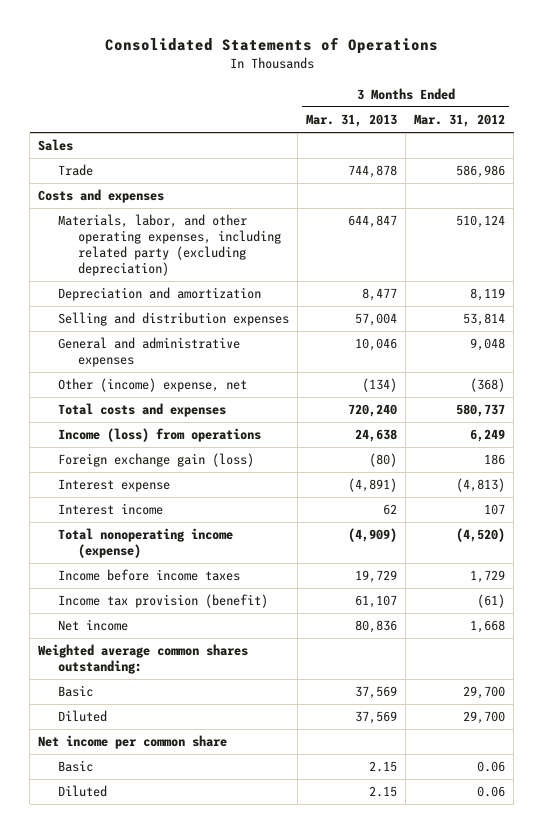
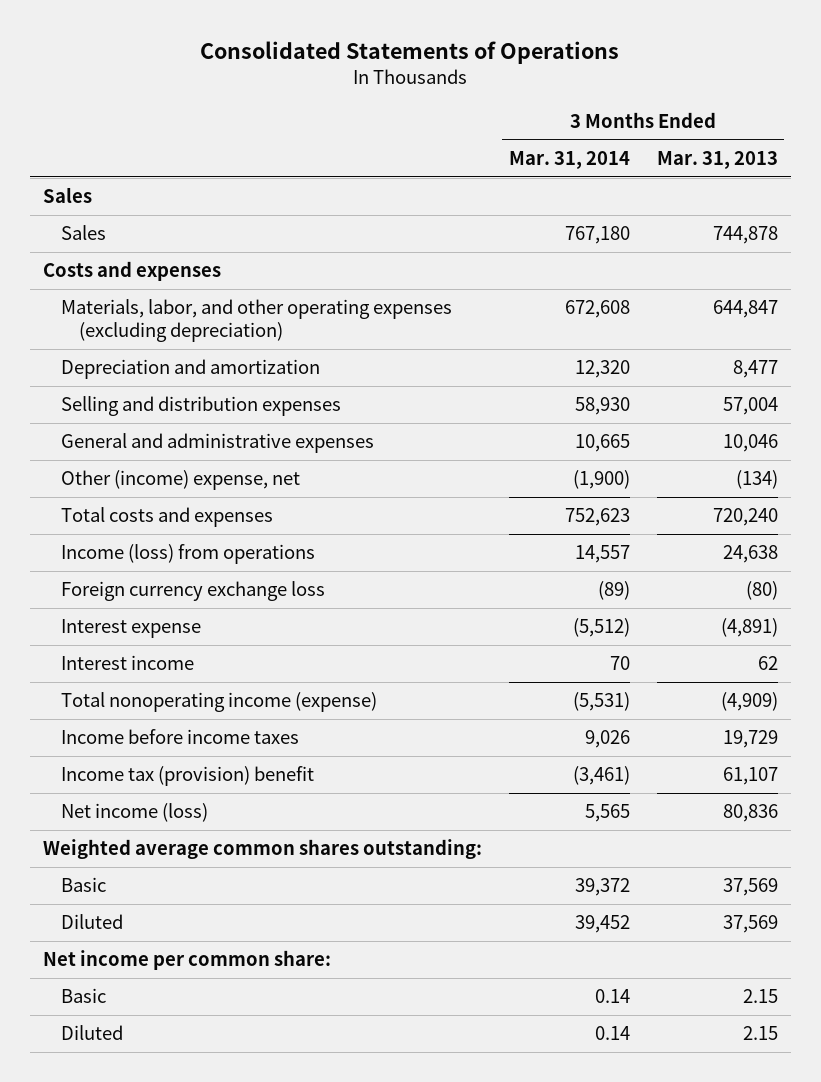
[414,114,506,128] Mar. 31, 2012 -> none
none -> [508,150,630,169] Mar. 31, 2014
[57,164,93,177] Trade -> [60,225,106,241] Sales
[57,214,281,276] Materials, labor, and other operating expenses, including related party (excluding depreciation) -> [60,299,452,343] Materials, labor, and other operating expenses (excluding depreciation)
[57,453,254,468] Foreign exchange gain (loss) -> [60,581,325,602] Foreign currency exchange loss
[57,594,268,609] Income tax provision (benefit) -> [60,766,314,787] Income tax (provision) benefit
[57,619,128,632] Net income -> [60,803,208,823] Net income (loss)
[38,735,228,750] Net income per common share -> [43,950,332,971] Net income per common share:

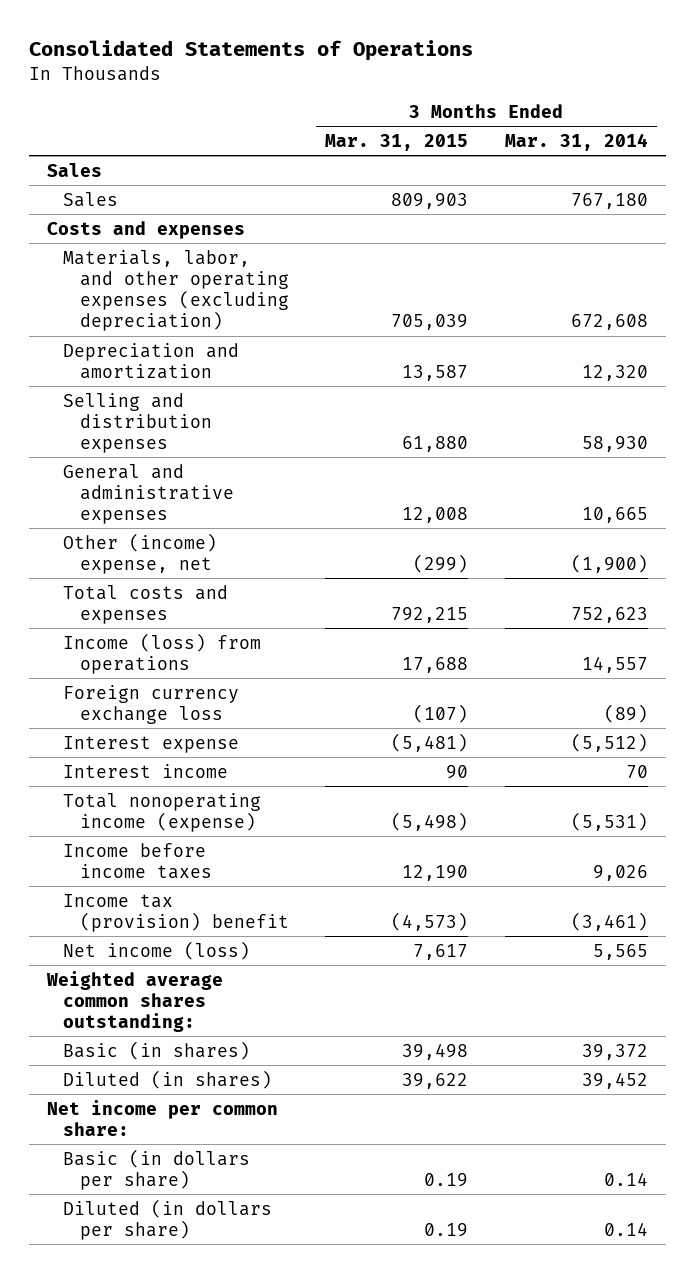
[656,150,778,169] Mar. 31, 2013 -> none
none -> [325,133,469,151] Mar. 31, 2015
[60,877,106,893] Basic -> [63,1040,251,1060] Basic (in shares)
[60,914,123,930] Diluted -> [63,1069,273,1089] Diluted (in shares)
[60,988,106,1004] Basic -> [63,1148,251,1190] Basic (in dollars per share)
[60,1025,123,1041] Diluted -> [63,1198,273,1240] Diluted (in dollars per share)

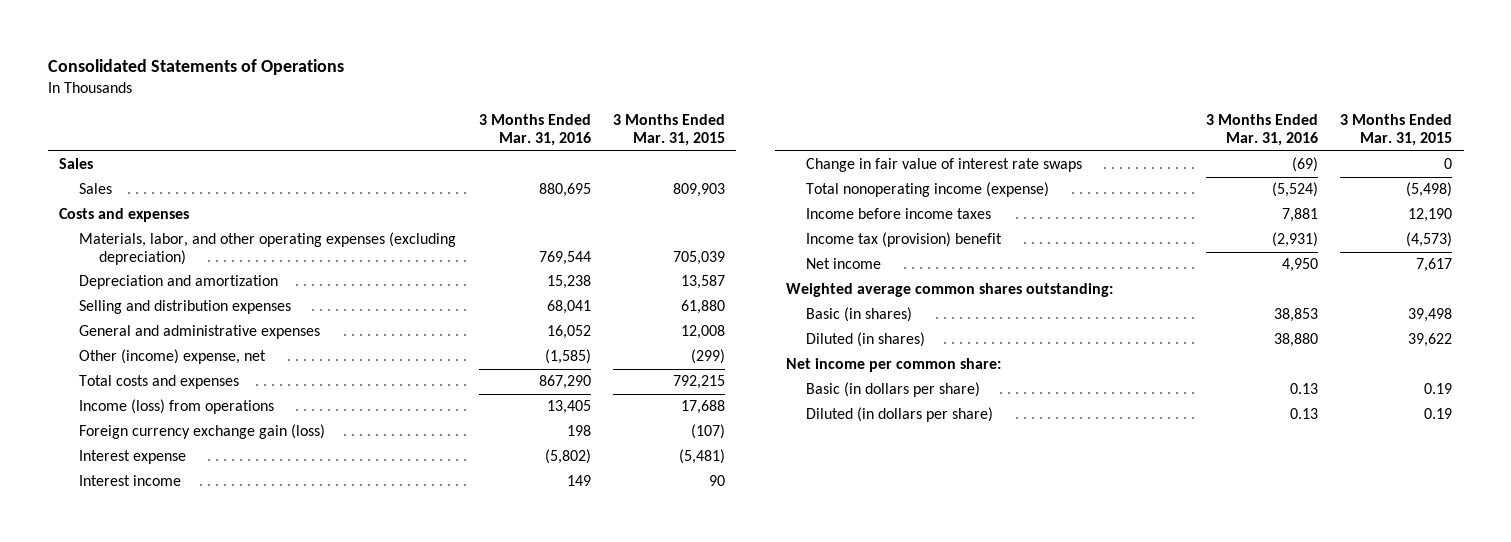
[504,132,648,151] Mar. 31, 2014 -> none
none -> [478,114,591,147] 3 Months Ended Mar. 31, 2016
[63,684,240,724] Foreign currency exchange loss -> [79,424,326,440] Foreign currency exchange gain (loss)
none -> [806,158,1083,173] Change in fair value of interest rate swaps
[63,940,251,960] Net income (loss) -> [806,258,882,270] Net income

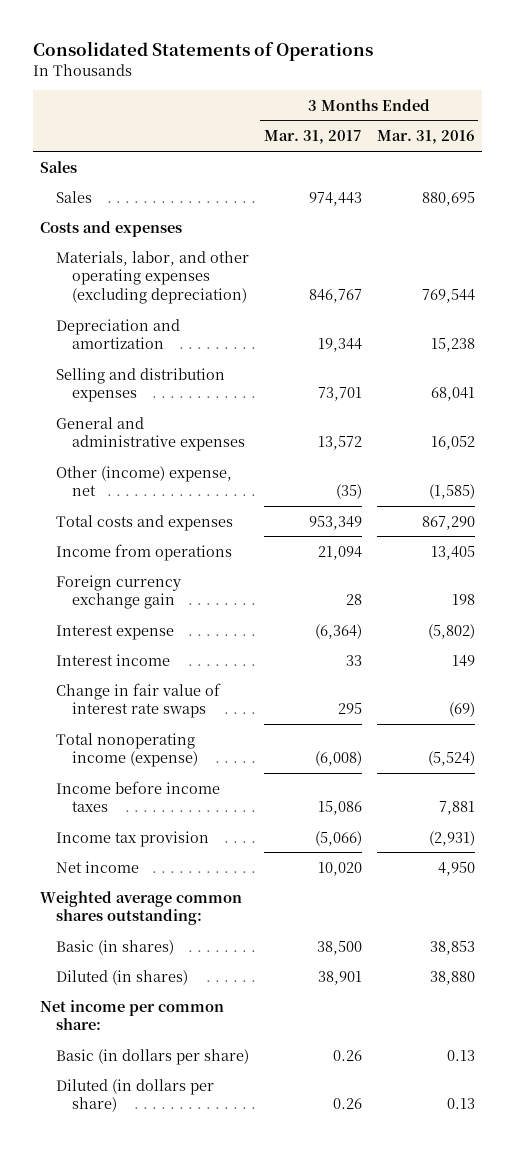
[613,114,726,147] 3 Months Ended Mar. 31, 2015 -> none
none -> [263,130,362,145] Mar. 31, 2017
[79,399,275,415] Income (loss) from operations -> [56,543,233,561] Income from operations
[79,424,326,440] Foreign currency exchange gain (loss) -> [56,574,182,610] Foreign currency exchange gain
[806,232,1003,248] Income tax (provision) benefit -> [56,830,210,847] Income tax provision

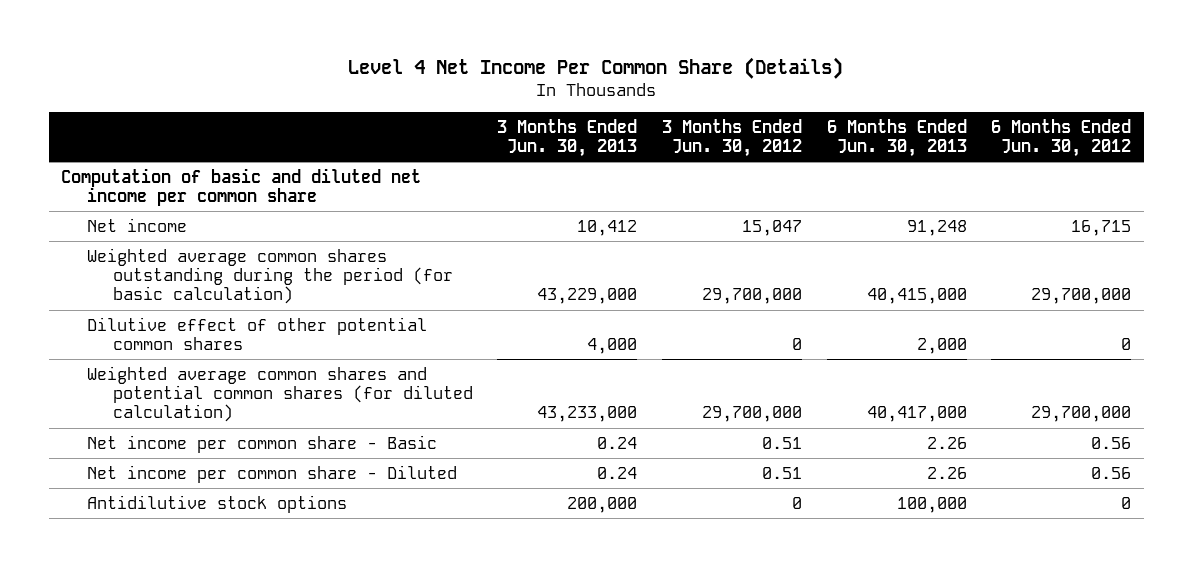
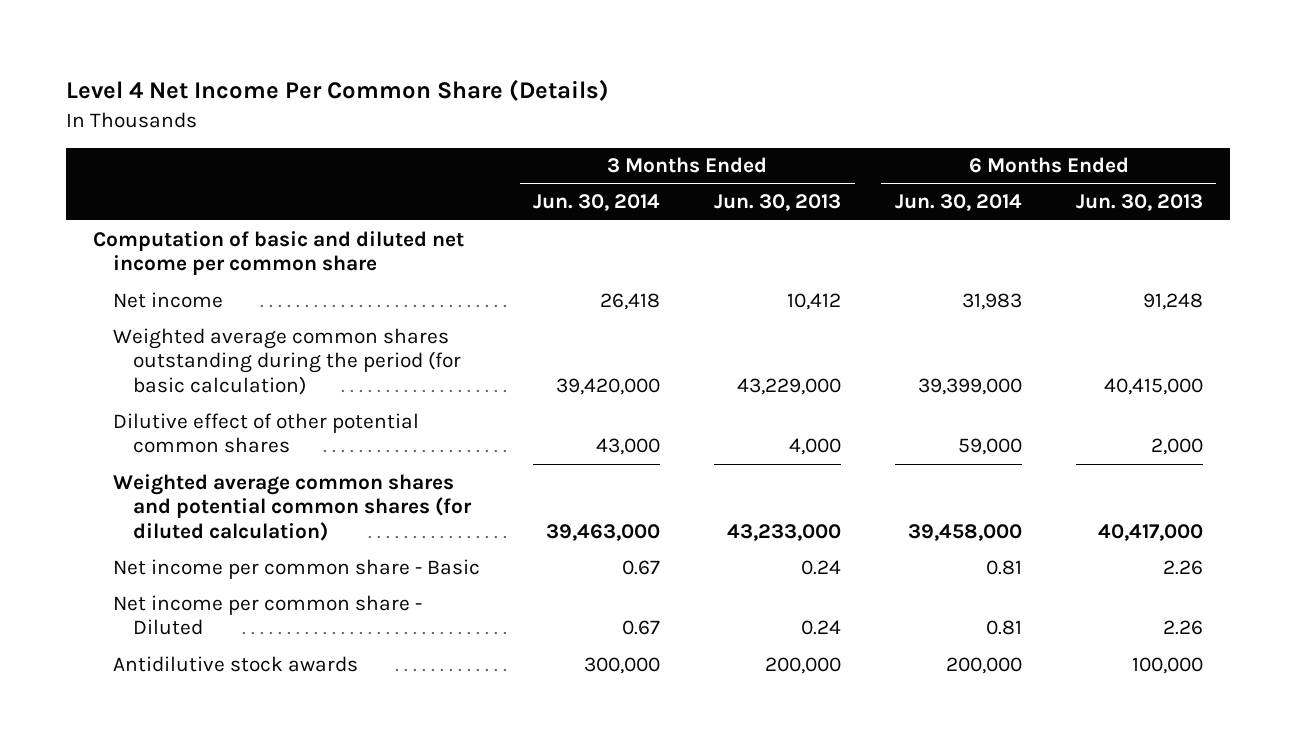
[662,118,803,158] 3 Months Ended Jun. 30, 2012 -> none
[991,118,1132,158] 6 Months Ended Jun. 30, 2012 -> none
none -> [533,194,661,212] Jun. 30, 2014
none -> [894,194,1022,212] Jun. 30, 2014
[86,494,347,513] Antidilutive stock options -> [112,655,358,672] Antidilutive stock awards

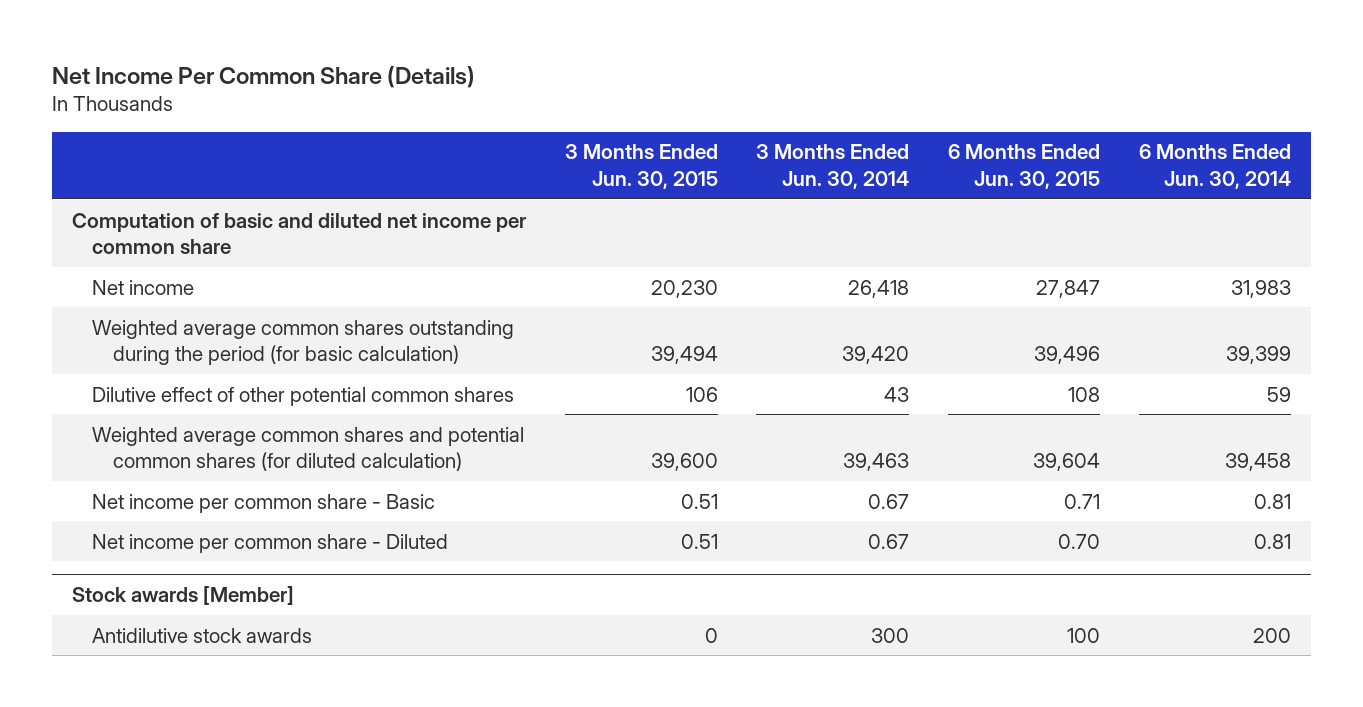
[65,79,609,102] Level 4 Net Income Per Common Share (Details) -> [52,65,476,88] Net Income Per Common Share (Details)
[714,194,842,212] Jun. 30, 2013 -> none
[1075,194,1203,212] Jun. 30, 2013 -> none
none -> [564,144,718,189] 3 Months Ended Jun. 30, 2015
none -> [948,144,1101,189] 6 Months Ended Jun. 30, 2015
[556,378,661,396] 39,420,000 -> [842,345,910,364] 39,420
[917,378,1022,396] 39,399,000 -> [1226,345,1292,364] 39,399
[596,438,661,456] 43,000 -> [884,386,910,402] 43
[957,438,1022,456] 59,000 -> [1267,386,1292,402] 59
[546,524,661,542] 39,463,000 -> [843,452,910,471] 39,463
[907,524,1022,542] 39,458,000 -> [1225,452,1292,471] 39,458
none -> [71,585,294,605] Stock awards [Member]
[584,656,661,674] 300,000 -> [871,627,910,643] 300
[945,656,1022,674] 200,000 -> [1253,627,1292,643] 200

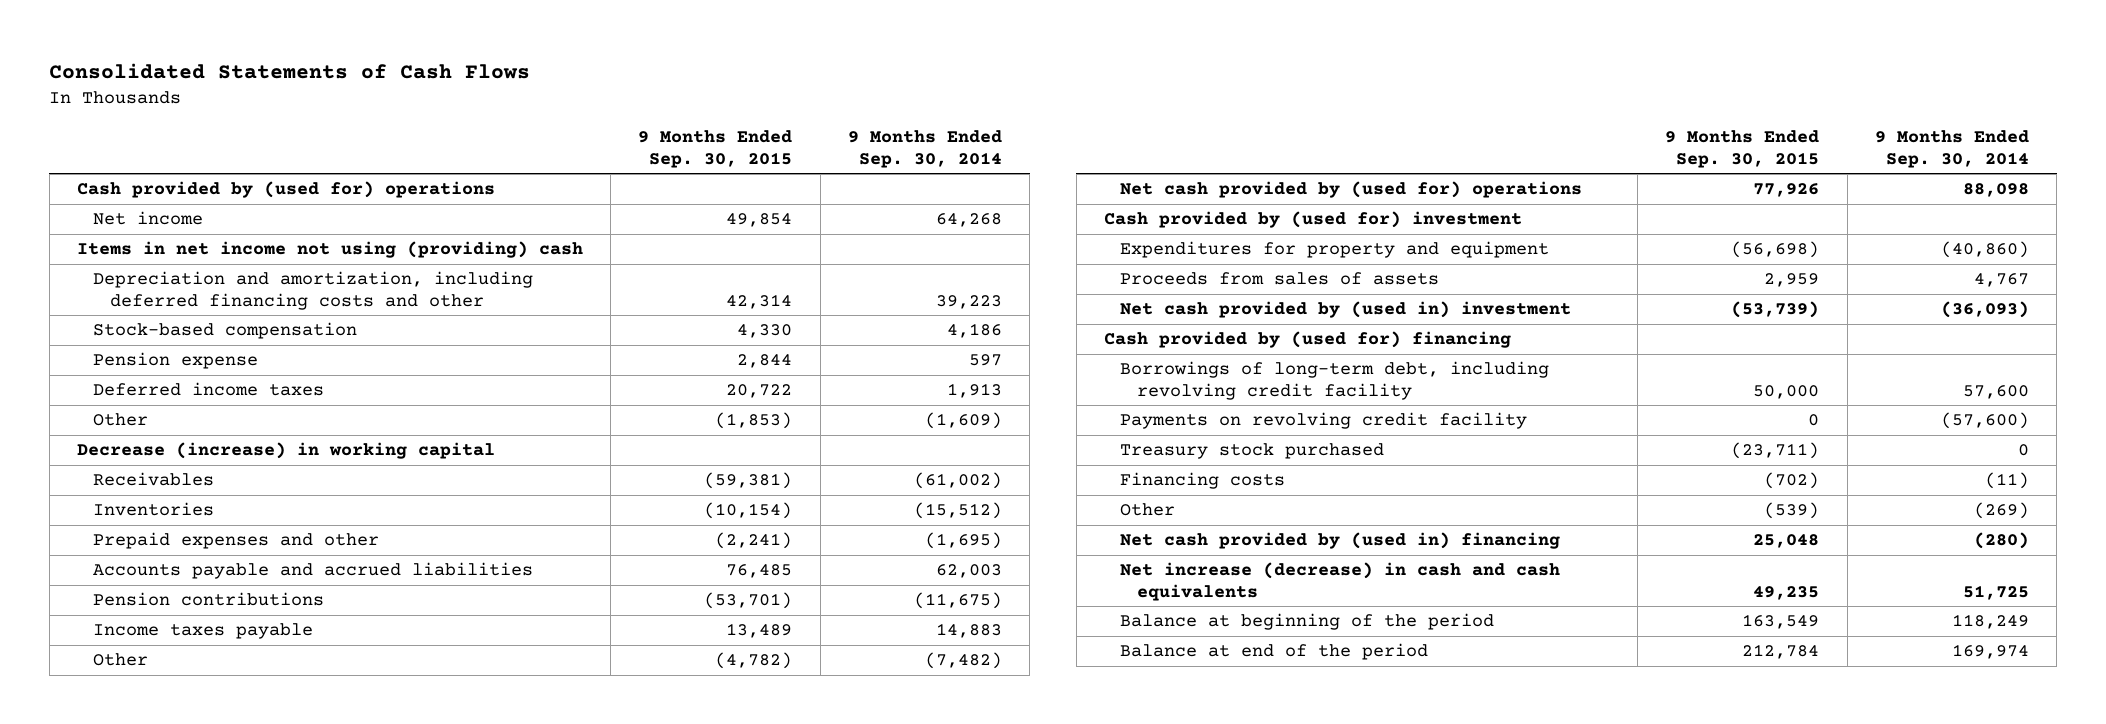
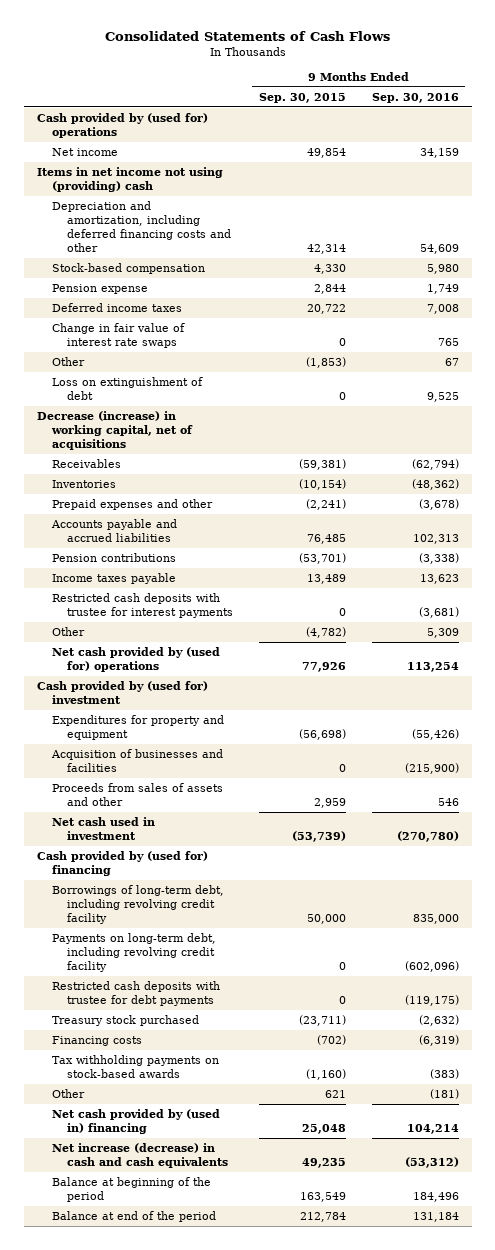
[847,130,1002,168] 9 Months Ended Sep. 30, 2014 -> none
none -> [371,92,459,103] Sep. 30, 2016
none -> [51,322,185,349] Change in fair value of interest rate swaps
none -> [51,376,203,401] Loss on extinguishment of debt
[76,442,495,460] Decrease (increase) in working capital -> [36,410,193,451] Decrease (increase) in working capital, net of acquisitions
none -> [51,592,233,619] Restricted cash deposits with trustee for interest payments
none -> [50,748,223,773] Acquisition of businesses and facilities
[1120,272,1440,286] Proceeds from sales of assets -> [51,782,223,807] Proceeds from sales of assets and other
[1120,301,1572,319] Net cash provided by (used in) investment -> [51,816,155,841] Net cash used in investment
[1120,412,1528,430] Payments on revolving credit facility -> [51,932,216,973] Payments on long-term debt, including revolving credit facility
none -> [51,980,220,1007] Restricted cash deposits with trustee for debt payments
none -> [51,1054,219,1079] Tax withholding payments on stock-based awards
[1764,502,1820,520] (539) -> [324,1089,346,1098] 621

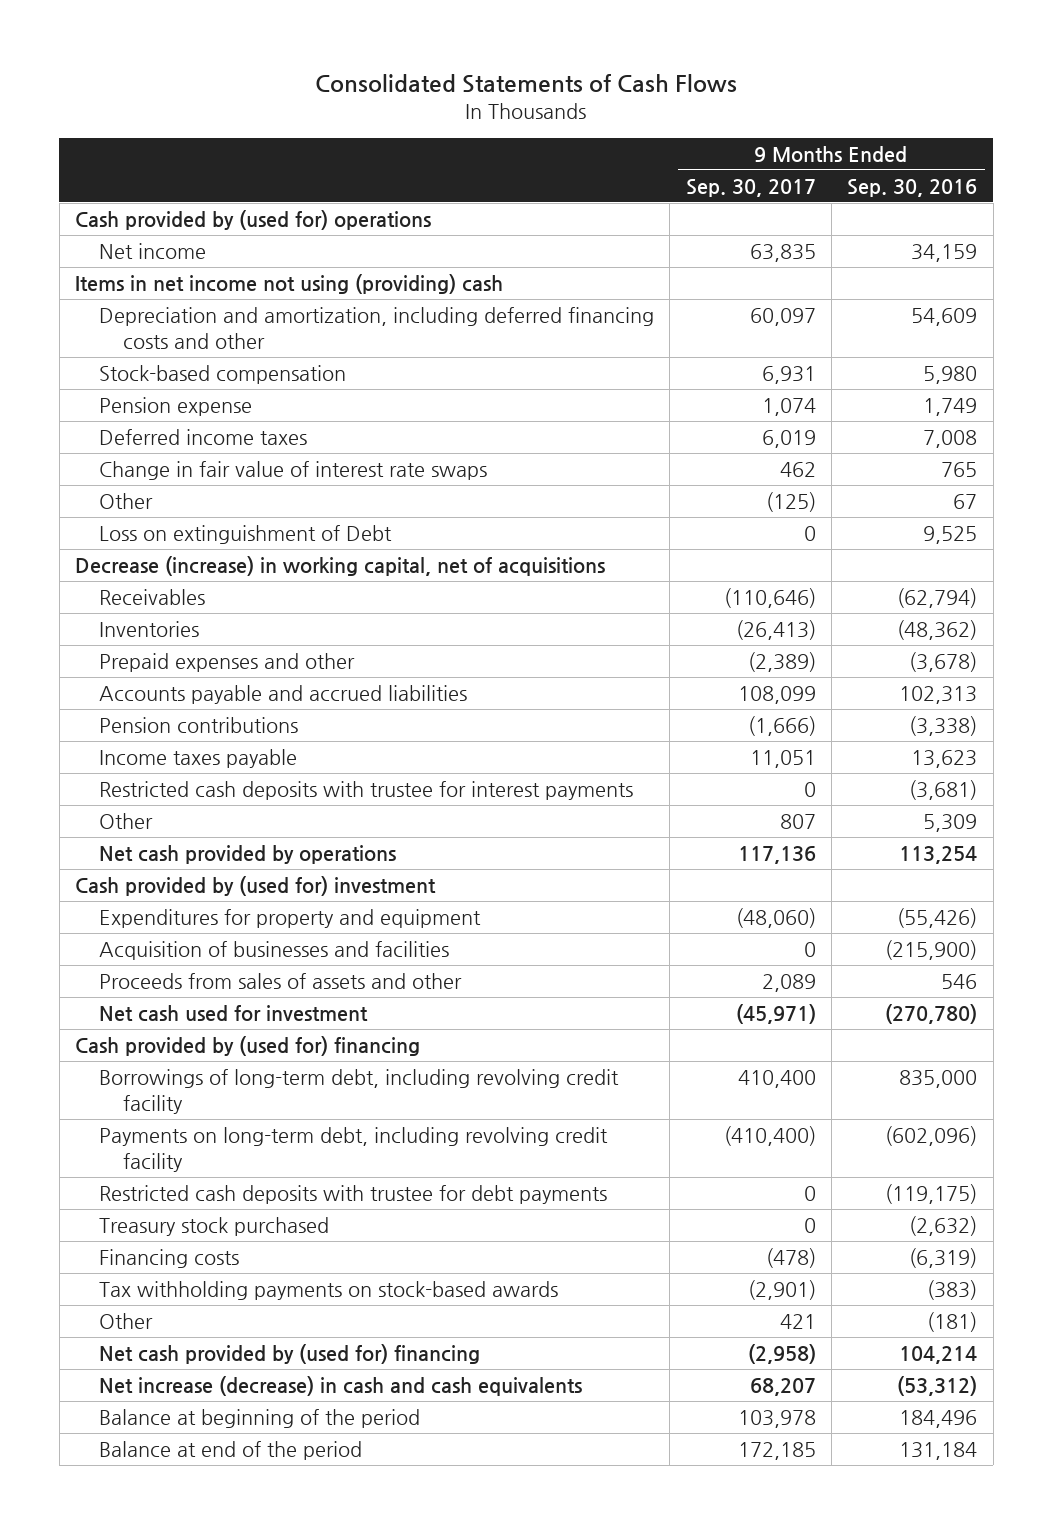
[258,92,346,103] Sep. 30, 2015 -> none
none -> [685,178,816,197] Sep. 30, 2017
[51,376,203,401] Loss on extinguishment of debt -> [98,524,392,544] Loss on extinguishment of Debt
[51,646,220,673] Net cash provided by (used for) operations -> [98,844,396,864] Net cash provided by operations
[51,816,155,841] Net cash used in investment -> [98,1004,368,1022] Net cash used for investment
[51,1108,220,1135] Net cash provided by (used in) financing -> [98,1343,480,1364] Net cash provided by (used for) financing

